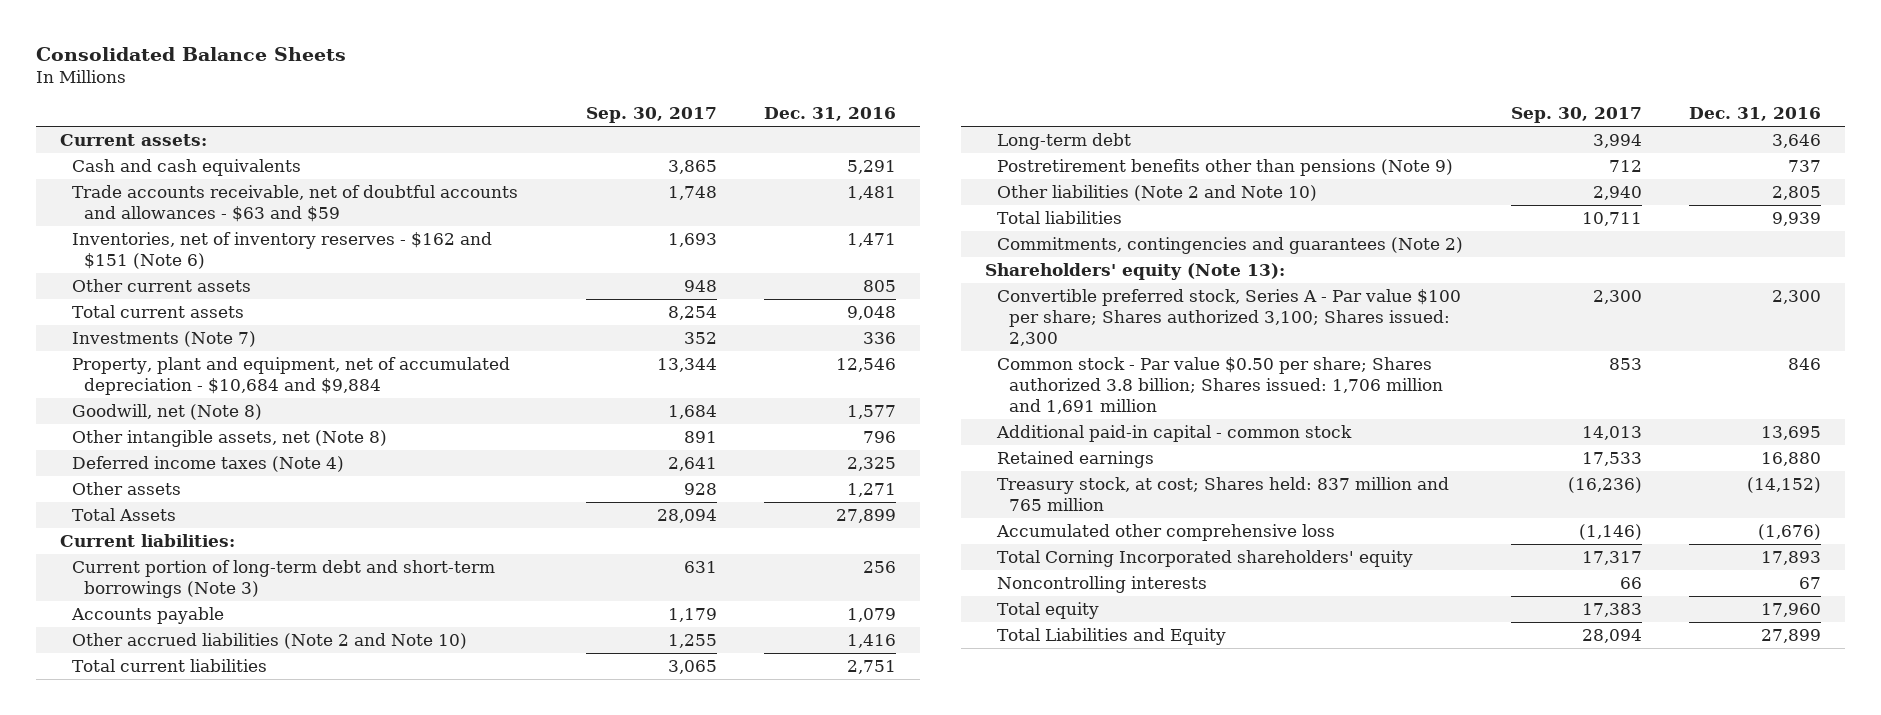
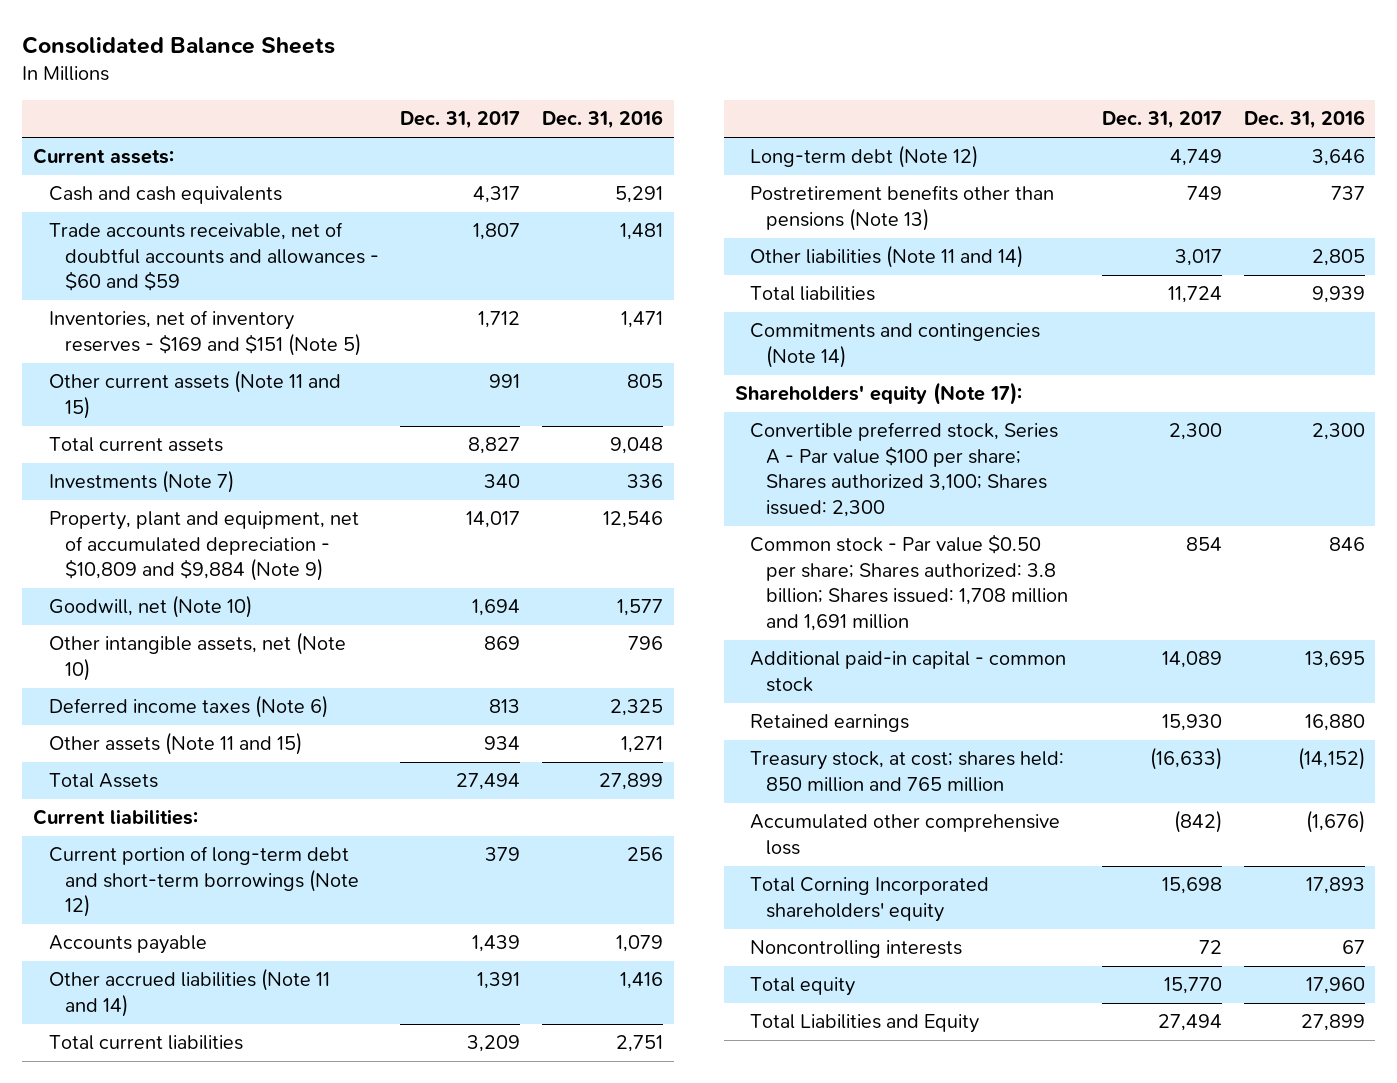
[585,106,717,123] Sep. 30, 2017 -> none
none -> [400,111,521,130] Dec. 31, 2017
[71,185,518,222] Trade accounts receivable, net of doubtful accounts and allowances - $63 and $59 -> [48,222,379,292] Trade accounts receivable, net of doubtful accounts and allowances - $60 and $59
[71,232,492,269] Inventories, net of inventory reserves - $162 and $151 (Note 6) -> [48,310,361,356] Inventories, net of inventory reserves - $169 and $151 (Note 5)
[71,279,251,293] Other current assets -> [48,370,341,419] Other current assets (Note 11 and 15)
[71,357,510,395] Property, plant and equipment, net of accumulated depreciation - $10,684 and $9,884 -> [48,511,359,582] Property, plant and equipment, net of accumulated depreciation - $10,809 and $9,884 (Note 9)
[71,404,262,421] Goodwill, net (Note 8) -> [48,595,252,619] Goodwill, net (Note 10)
[71,430,387,448] Other intangible assets, net (Note 8) -> [48,632,346,681] Other intangible assets, net (Note 10)
[71,456,344,473] Deferred income taxes (Note 4) -> [48,695,328,719] Deferred income taxes (Note 6)
[71,482,181,496] Other assets -> [48,732,302,756] Other assets (Note 11 and 15)
[71,560,495,598] Current portion of long-term debt and short-term borrowings (Note 3) -> [48,846,359,918] Current portion of long-term debt and short-term borrowings (Note 12)
[71,633,467,650] Other accrued liabilities (Note 2 and Note 10) -> [48,968,330,1017] Other accrued liabilities (Note 11 and 14)
[996,133,1131,151] Long-term debt -> [750,145,979,169] Long-term debt (Note 12)
[996,159,1453,177] Postretirement benefits other than pensions (Note 9) -> [750,185,1055,231] Postretirement benefits other than pensions (Note 13)
[996,185,1317,202] Other liabilities (Note 2 and Note 10) -> [750,245,1024,269] Other liabilities (Note 11 and 14)
[996,237,1463,255] Commitments, contingencies and guarantees (Note 2) -> [750,323,1041,368] Commitments and contingencies (Note 14)
[984,263,1285,281] Shareholders' equity (Note 13): -> [734,382,1022,406] Shareholders' equity (Note 17):
[996,357,1443,414] Common stock - Par value $0.50 per share; Shares authorized 3.8 billion; Shares issued: 1,706 million and 1,691 million -> [750,534,1069,631] Common stock - Par value $0.50 per share; Shares authorized: 3.8 billion; Shares issued: 1,708 million and 1,691 million
[996,477,1449,511] Treasury stock, at cost; Shares held: 837 million and 765 million -> [750,751,1065,792] Treasury stock, at cost; shares held: 850 million and 765 million

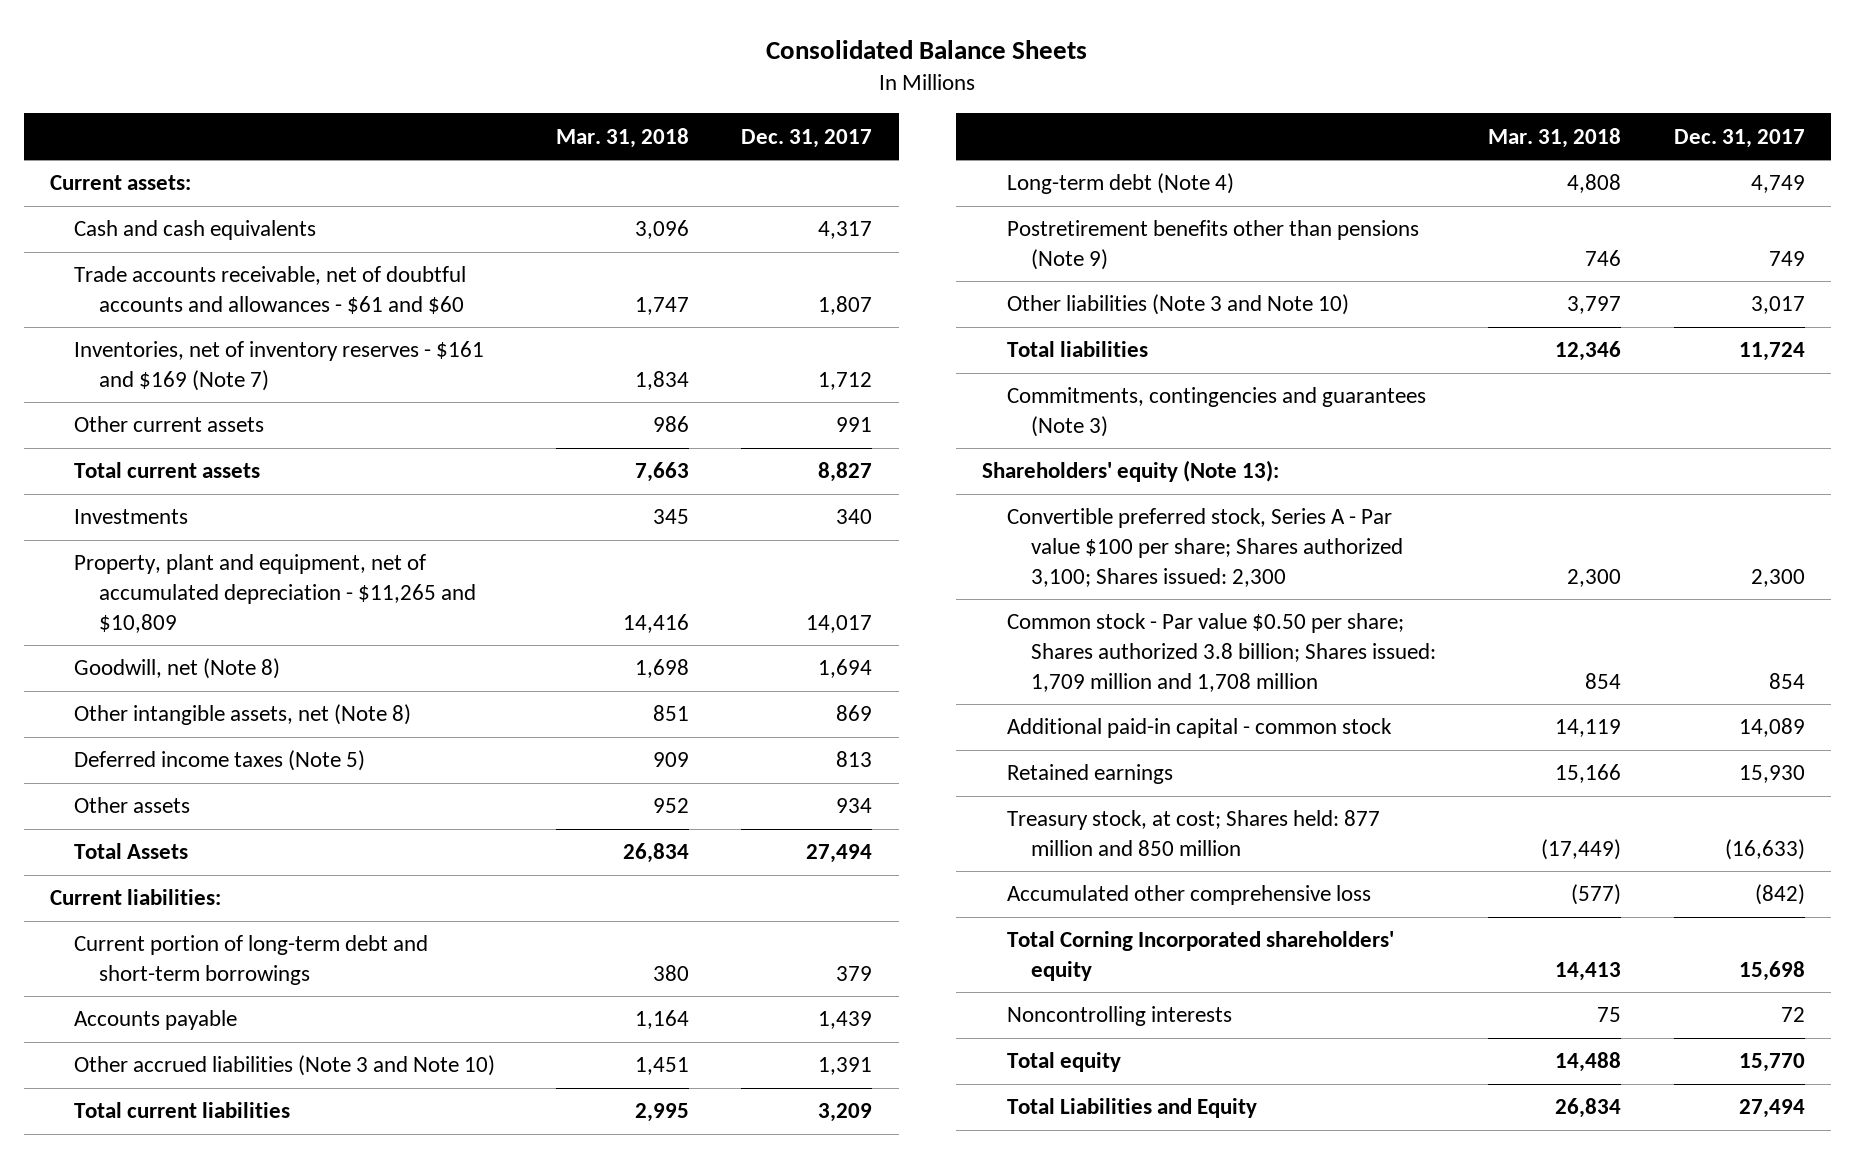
[541,110,663,130] Dec. 31, 2016 -> none
none -> [556,127,690,148] Mar. 31, 2018
[48,222,379,292] Trade accounts receivable, net of doubtful accounts and allowances - $60 and $59 -> [74,266,467,315] Trade accounts receivable, net of doubtful accounts and allowances - $61 and $60
[48,310,361,356] Inventories, net of inventory reserves - $169 and $151 (Note 5) -> [74,341,485,392] Inventories, net of inventory reserves - $161 and $169 (Note 7)
[48,370,341,419] Other current assets (Note 11 and 15) -> [74,416,265,433] Other current assets
[48,470,234,494] Investments (Note 7) -> [74,509,189,525] Investments
[48,511,359,582] Property, plant and equipment, net of accumulated depreciation - $10,809 and $9,884 (Note 9) -> [74,554,476,633] Property, plant and equipment, net of accumulated depreciation - $11,265 and $10,809
[48,595,252,619] Goodwill, net (Note 10) -> [74,658,281,680] Goodwill, net (Note 8)
[48,632,346,681] Other intangible assets, net (Note 10) -> [74,704,412,726] Other intangible assets, net (Note 8)
[48,695,328,719] Deferred income taxes (Note 6) -> [74,750,366,772] Deferred income taxes (Note 5)
[48,732,302,756] Other assets (Note 11 and 15) -> [74,797,191,814] Other assets
[48,846,359,918] Current portion of long-term debt and short-term borrowings (Note 12) -> [74,935,429,986] Current portion of long-term debt and short-term borrowings
[48,968,330,1017] Other accrued liabilities (Note 11 and 14) -> [74,1055,496,1077] Other accrued liabilities (Note 3 and Note 10)
[750,145,979,169] Long-term debt (Note 12) -> [1006,173,1234,195] Long-term debt (Note 4)
[750,185,1055,231] Postretirement benefits other than pensions (Note 13) -> [1006,220,1419,271] Postretirement benefits other than pensions (Note 9)
[750,245,1024,269] Other liabilities (Note 11 and 14) -> [1006,294,1349,316] Other liabilities (Note 3 and Note 10)
[750,323,1041,368] Commitments and contingencies (Note 14) -> [1006,387,1426,438] Commitments, contingencies and guarantees (Note 3)
[734,382,1022,406] Shareholders' equity (Note 17): -> [982,460,1280,483] Shareholders' equity (Note 13):
[750,534,1069,631] Common stock - Par value $0.50 per share; Shares authorized: 3.8 billion; Shares issued: 1,708 million and 1,691 million -> [1006,613,1436,692] Common stock - Par value $0.50 per share; Shares authorized 3.8 billion; Shares issued: 1,709 million and 1,708 million
[750,751,1065,792] Treasury stock, at cost; shares held: 850 million and 765 million -> [1006,810,1380,857] Treasury stock, at cost; Shares held: 877 million and 850 million

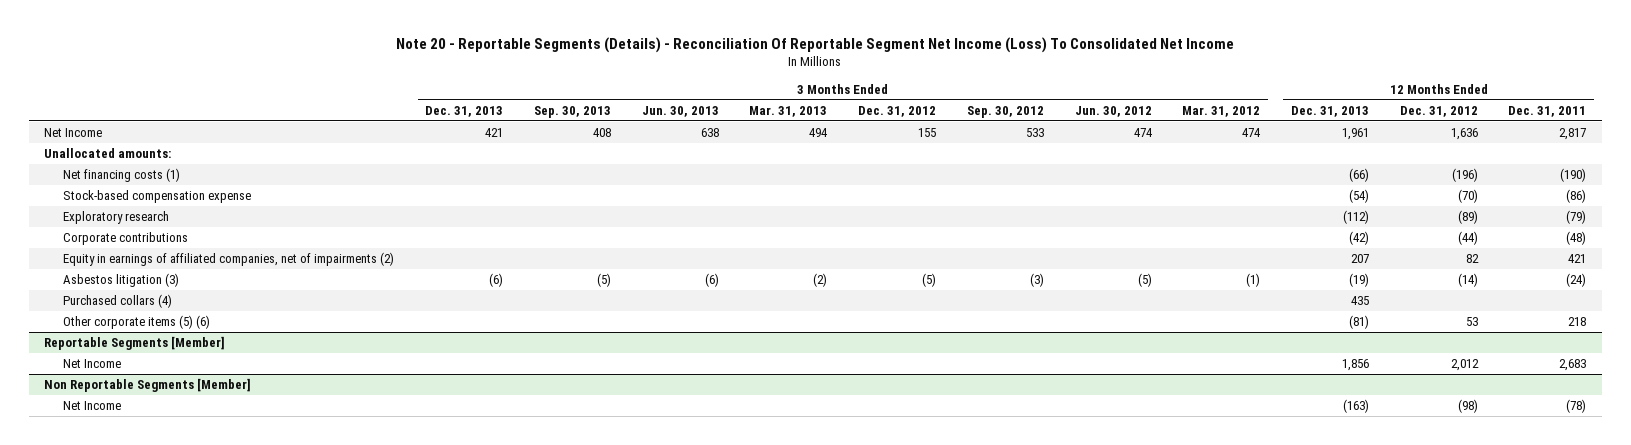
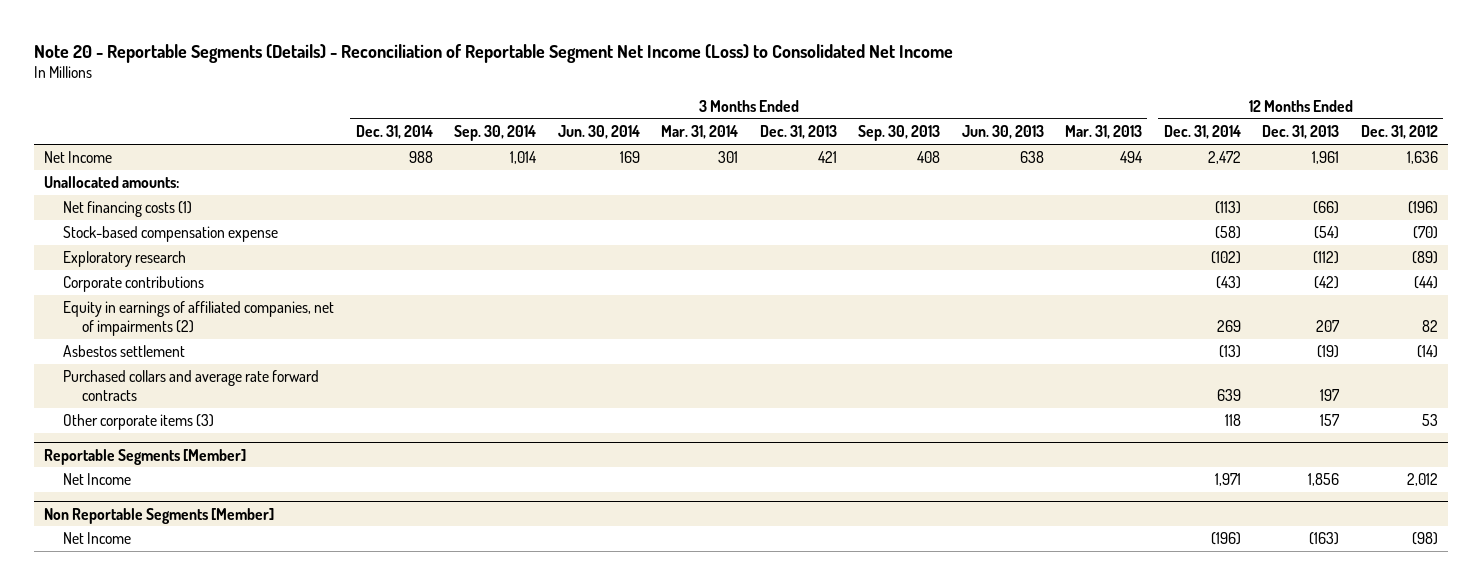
[396,36,1235,53] Note 20 - Reportable Segments (Details) - Reconciliation Of Reportable Segment Net Income (Loss) To Consolidated Net Income -> [33,43,953,63] Note 20 - Reportable Segments (Details) - Reconciliation of Reportable Segment Net Income (Loss) to Consolidated Net Income
[858,105,937,117] Dec. 31, 2012 -> none
[966,105,1044,118] Sep. 30, 2012 -> none
[1074,105,1152,117] Jun. 30, 2012 -> none
[1182,105,1261,117] Mar. 31, 2012 -> none
[1508,105,1587,117] Dec. 31, 2011 -> none
none -> [355,125,433,140] Dec. 31, 2014
none -> [454,125,537,142] Sep. 30, 2014
none -> [557,125,640,140] Jun. 30, 2014
none -> [661,125,739,140] Mar. 31, 2014
none -> [1163,125,1241,140] Dec. 31, 2014
[63,273,180,288] Asbestos litigation (3) -> none
[63,294,173,309] Purchased collars (4) -> none
none -> [63,345,186,358] Asbestos settlement
none -> [63,370,320,401] Purchased collars and average rate forward contracts
[63,315,211,330] Other corporate items (5) (6) -> [63,414,215,431] Other corporate items (3)
[1348,315,1369,330] (81) -> [1320,414,1341,427] 157

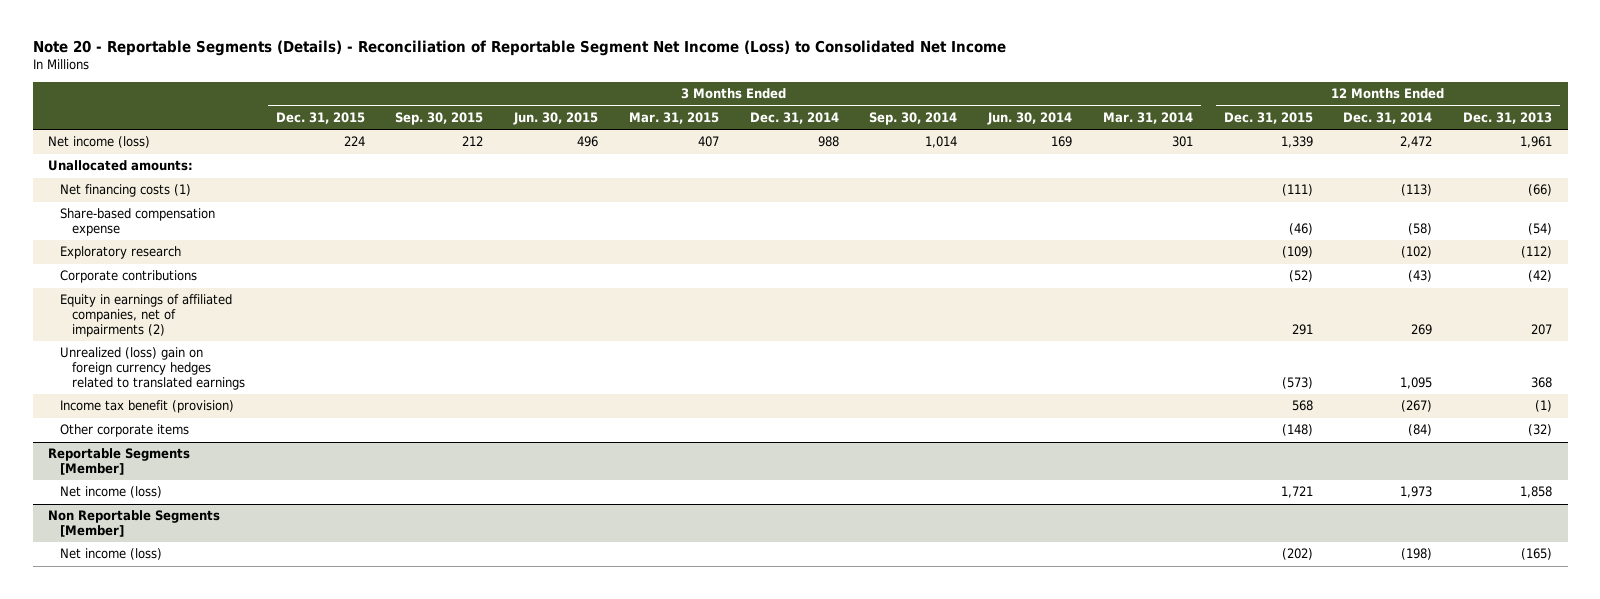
[759,125,837,140] Dec. 31, 2013 -> none
[858,125,941,142] Sep. 30, 2013 -> none
[961,125,1044,140] Jun. 30, 2013 -> none
[1065,125,1143,140] Mar. 31, 2013 -> none
[1360,125,1438,140] Dec. 31, 2012 -> none
none -> [275,111,365,124] Dec. 31, 2015
none -> [395,111,484,125] Sep. 30, 2015
none -> [513,111,599,125] Jun. 30, 2015
none -> [628,111,719,124] Mar. 31, 2015
none -> [1223,111,1313,124] Dec. 31, 2015
[44,151,113,164] Net Income -> [48,136,151,149] Net income (loss)
[63,226,279,243] Stock-based compensation expense -> [59,208,215,237] Share-based compensation expense
[63,345,186,358] Asbestos settlement -> none
[63,370,320,401] Purchased collars and average rate forward contracts -> none
none -> [59,347,245,390] Unrealized (loss) gain on foreign currency hedges related to translated earnings
none -> [59,400,234,414] Income tax benefit (provision)
[63,414,215,431] Other corporate items (3) -> [59,424,189,438] Other corporate items
[1224,414,1241,427] 118 -> [1408,424,1433,437] (84)
[1320,414,1341,427] 157 -> [1528,424,1553,437] (32)
[63,473,132,486] Net Income -> [59,486,162,499] Net income (loss)
[1214,473,1241,487] 1,971 -> [1400,486,1433,499] 1,973
[1308,473,1340,487] 1,856 -> [1520,486,1553,499] 1,858
[63,532,132,545] Net Income -> [59,548,162,561] Net income (loss)
[1210,532,1241,546] (196) -> [1401,548,1433,561] (198)
[1309,532,1340,546] (163) -> [1521,548,1553,561] (165)

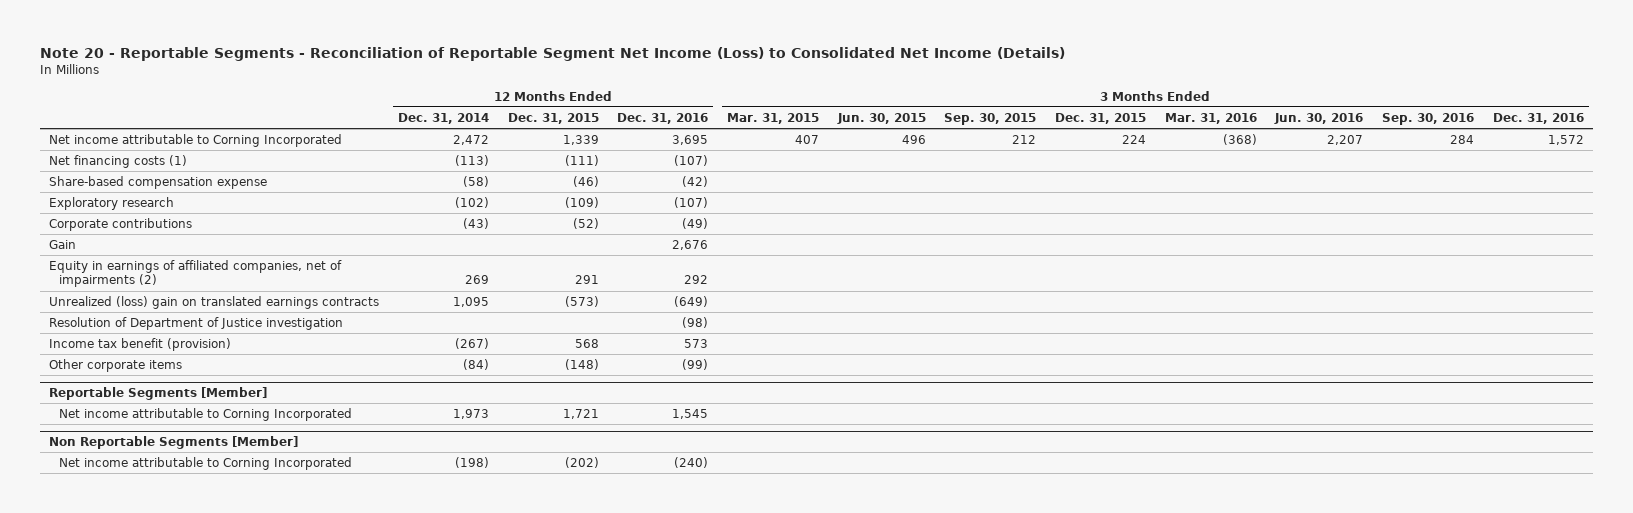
[32,40,1006,57] Note 20 - Reportable Segments (Details) - Reconciliation of Reportable Segment Net Income (Loss) to Consolidated Net Income -> [39,47,1065,62] Note 20 - Reportable Segments - Reconciliation of Reportable Segment Net Income (Loss) to Consolidated Net Income (Details)
[749,111,839,124] Dec. 31, 2014 -> none
[869,111,958,125] Sep. 30, 2014 -> none
[987,111,1073,125] Jun. 30, 2014 -> none
[1102,111,1193,124] Mar. 31, 2014 -> none
[1463,111,1553,124] Dec. 31, 2013 -> none
none -> [617,112,709,124] Dec. 31, 2016
none -> [1164,112,1257,124] Mar. 31, 2016
none -> [1274,112,1364,124] Jun. 30, 2016
none -> [1382,112,1475,125] Sep. 30, 2016
none -> [1492,112,1584,124] Dec. 31, 2016
[48,160,194,172] Unallocated amounts: -> none
[48,136,151,149] Net income (loss) -> [49,133,343,147] Net income attributable to Corning Incorporated
none -> [49,239,77,249] Gain
[59,347,245,390] Unrealized (loss) gain on foreign currency hedges related to translated earnings -> [49,295,380,309] Unrealized (loss) gain on translated earnings contracts
none -> [49,316,344,330] Resolution of Department of Justice investigation
[59,486,162,499] Net income (loss) -> [58,407,352,421] Net income attributable to Corning Incorporated
[59,548,162,561] Net income (loss) -> [58,456,352,470] Net income attributable to Corning Incorporated

